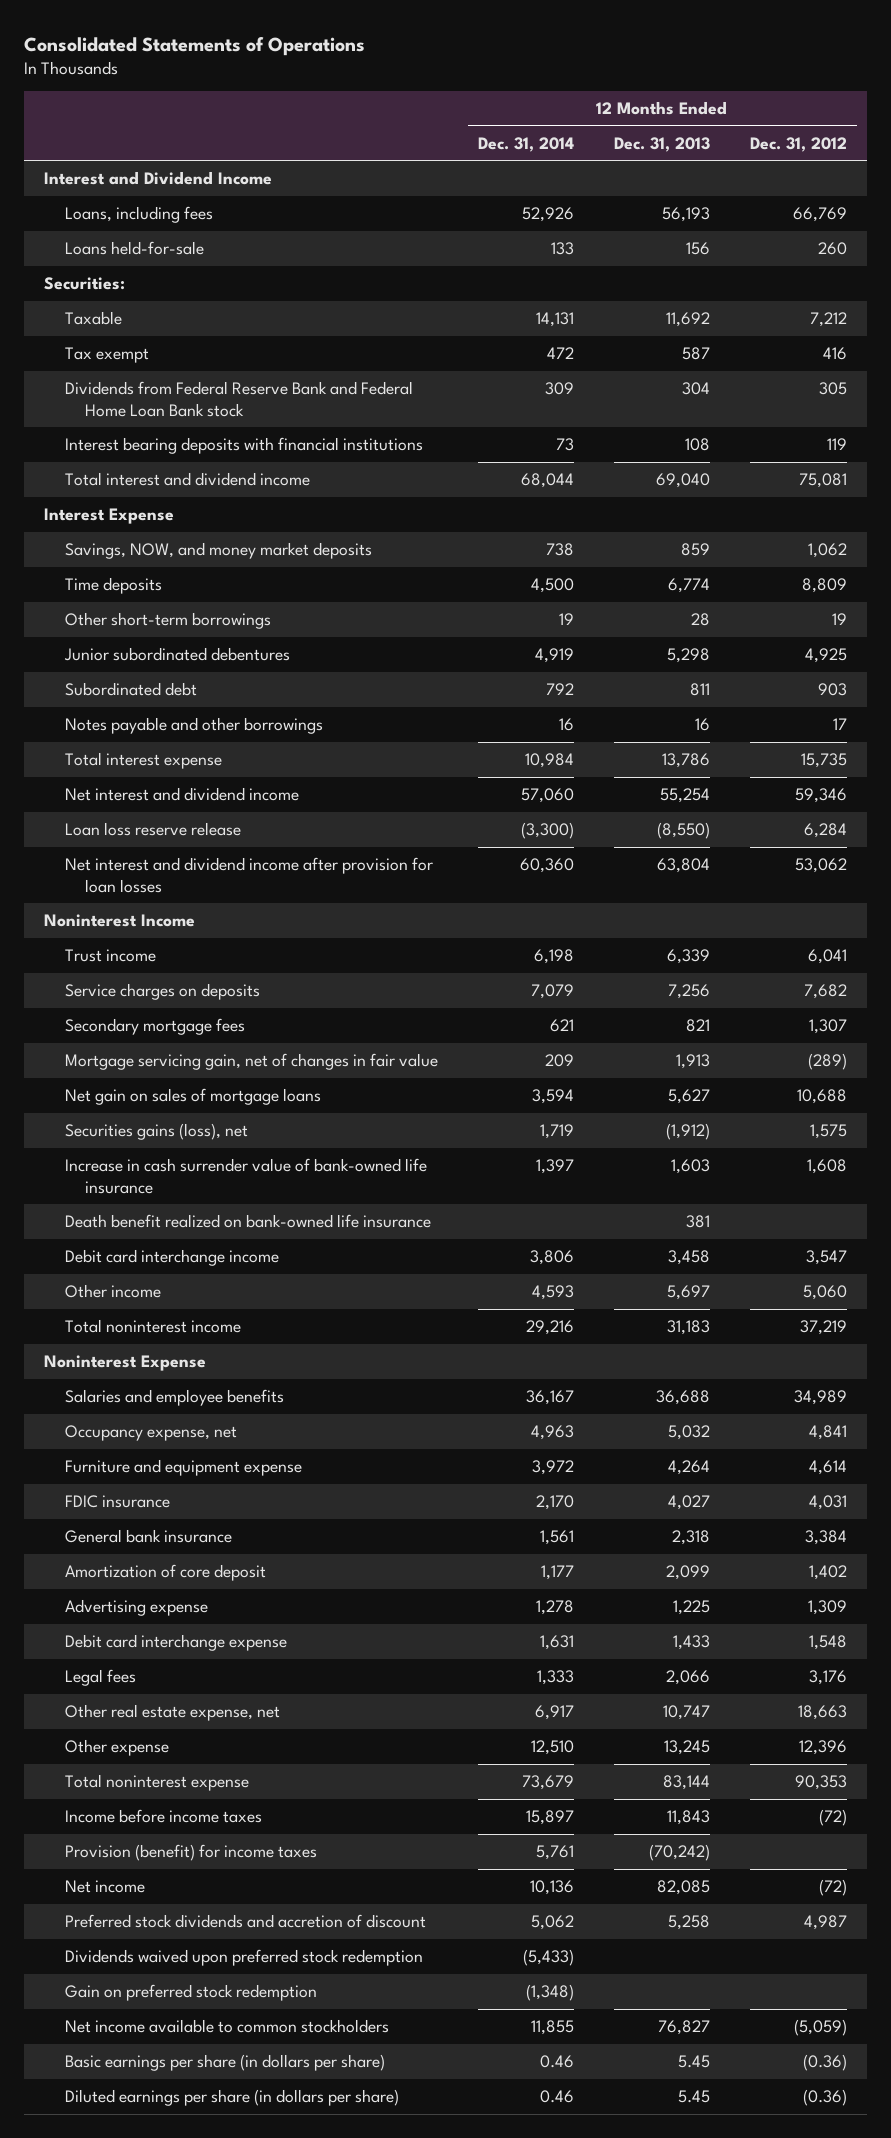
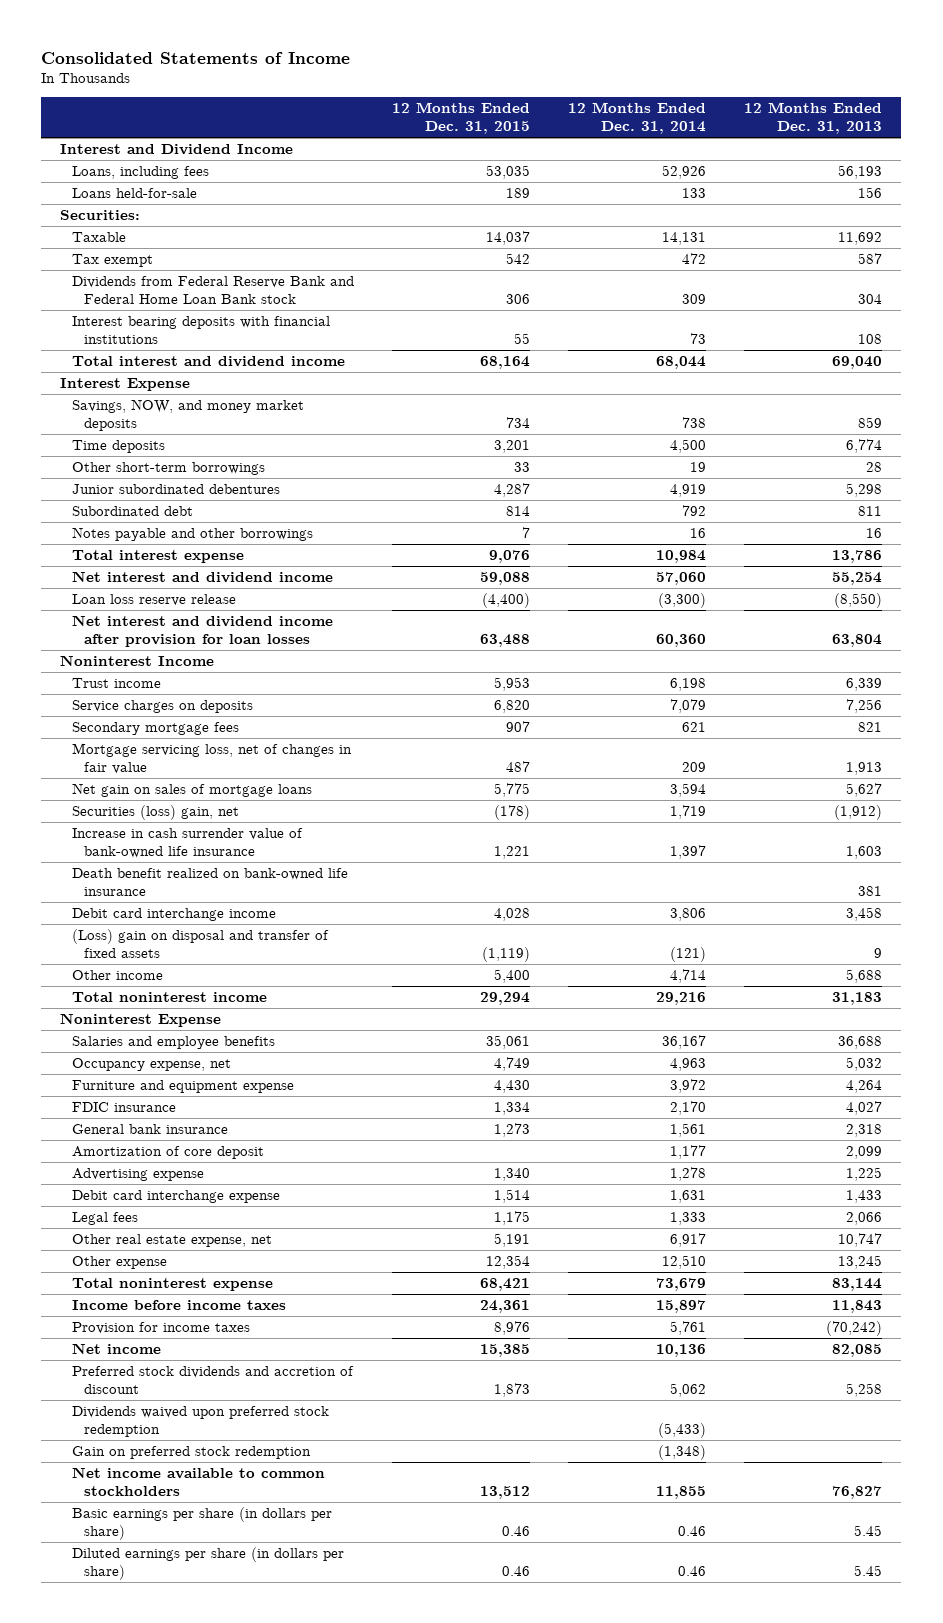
[23,36,365,56] Consolidated Statements of Operations -> [41,51,351,64] Consolidated Statements of Income
[749,136,847,152] Dec. 31, 2012 -> none
none -> [392,102,531,135] 12 Months Ended Dec. 31, 2015
[64,1052,438,1070] Mortgage servicing gain, net of changes in fair value -> [72,742,353,774] Mortgage servicing loss, net of changes in fair value
[64,1122,248,1140] Securities gains (loss), net -> [72,804,240,820] Securities (loss) gain, net
none -> [72,928,330,958] (Loss) gain on disposal and transfer of fixed assets
[531,1284,574,1300] 4,593 -> [670,968,707,983] 4,714
[666,1284,710,1300] 5,697 -> [846,968,883,983] 5,688
[64,1843,317,1861] Provision (benefit) for income taxes -> [72,1321,251,1334] Provision for income taxes

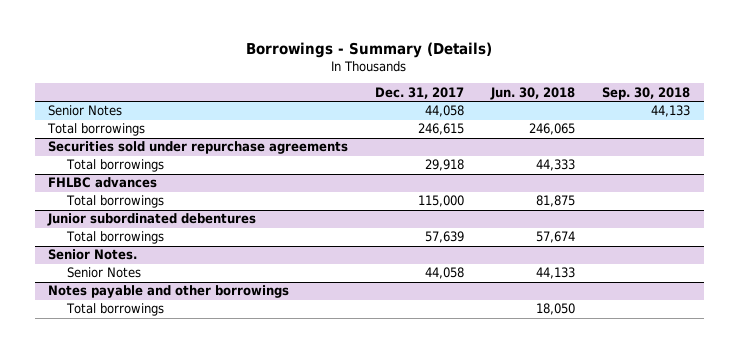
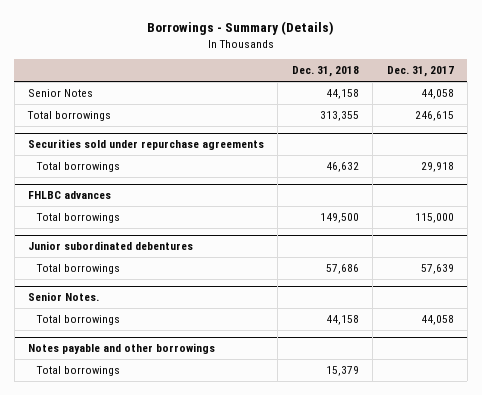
[490,86,576,100] Jun. 30, 2018 -> none
[602,86,691,100] Sep. 30, 2018 -> none
none -> [291,66,359,78] Dec. 31, 2018
[67,267,142,279] Senior Notes -> [36,314,121,325] Total borrowings

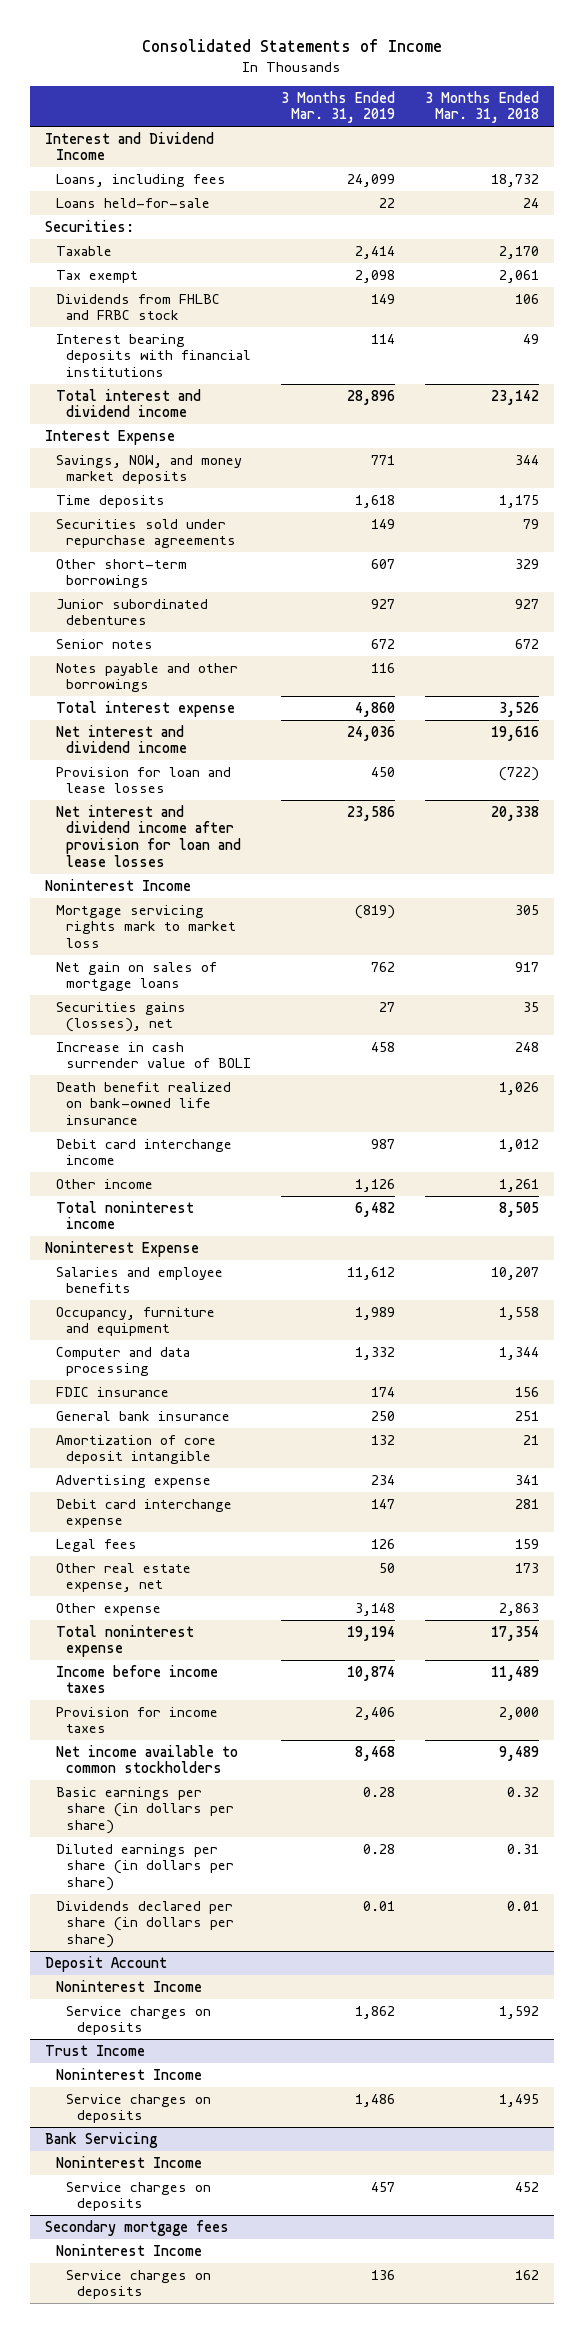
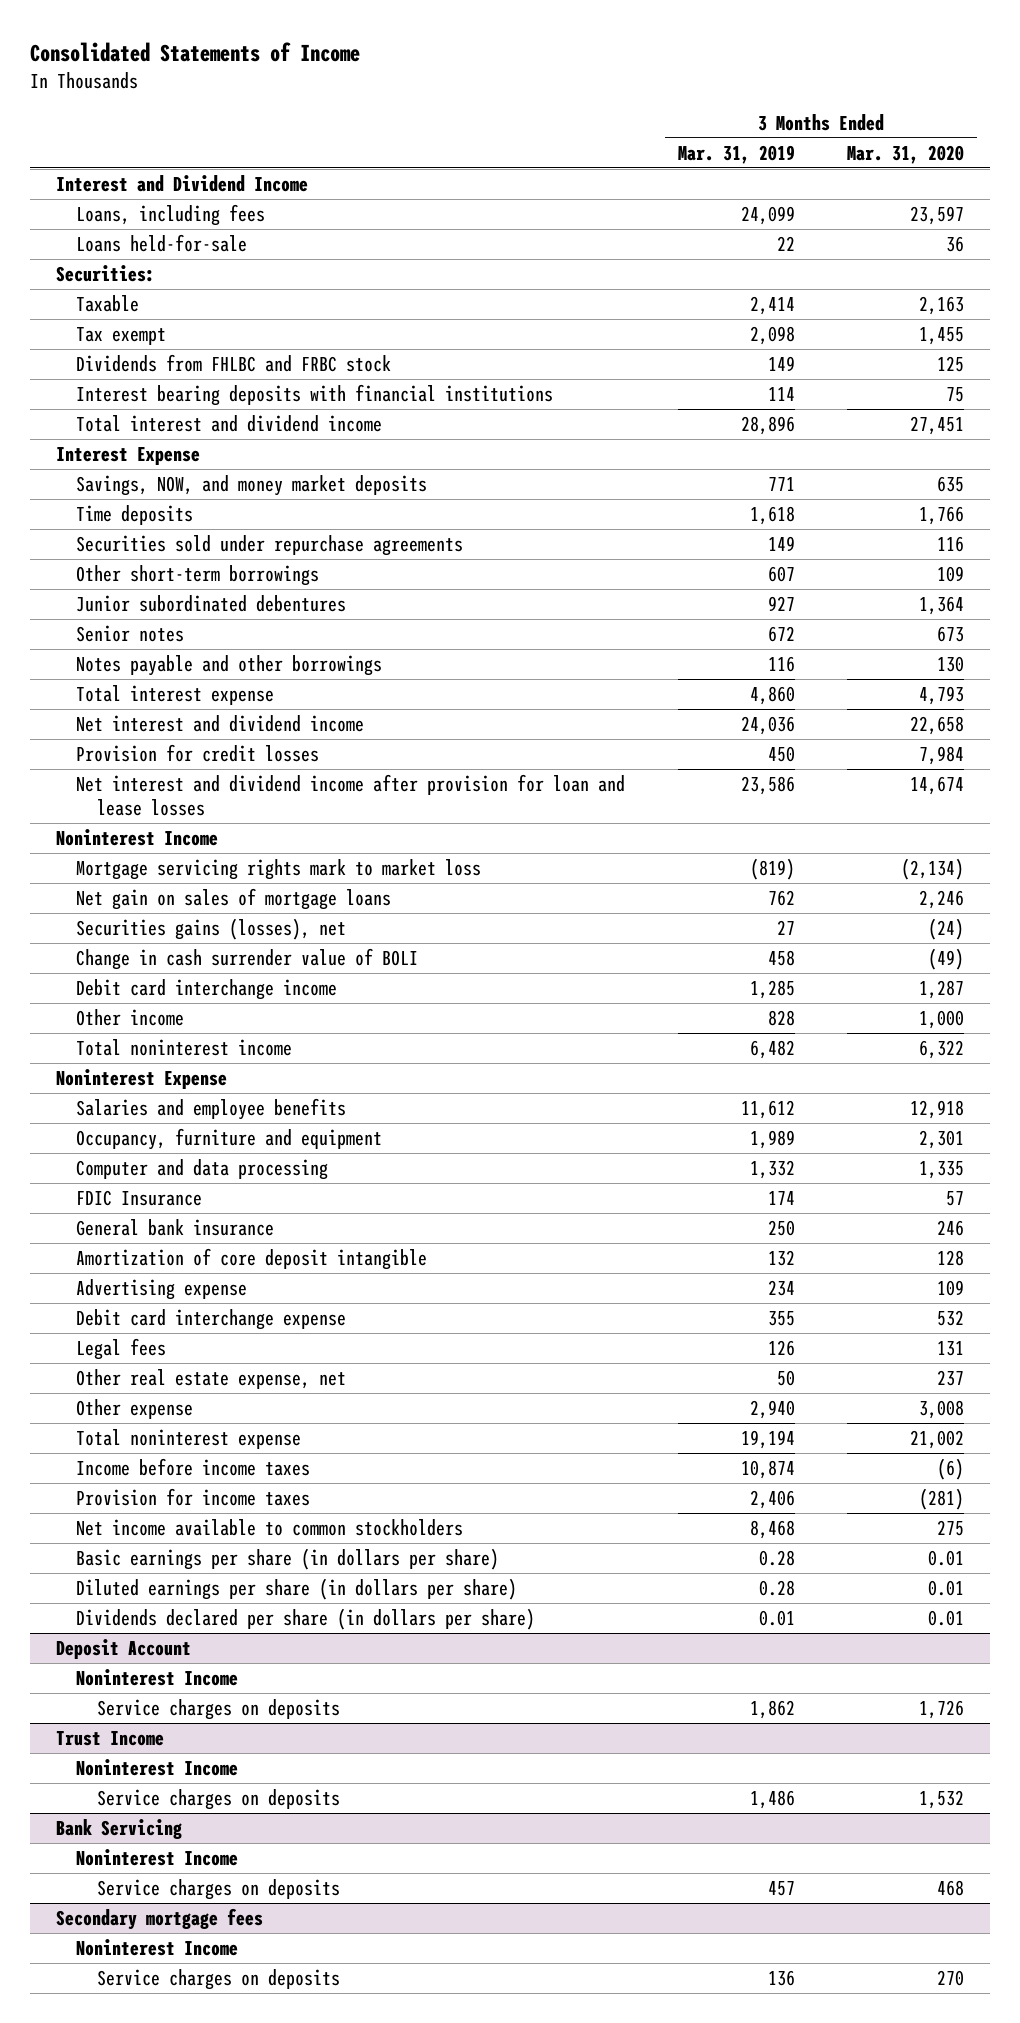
[425,90,540,124] 3 Months Ended Mar. 31, 2018 -> none
none -> [846,144,964,164] Mar. 31, 2020
[55,766,231,794] Provision for loan and lease losses -> none
none -> [76,743,320,762] Provision for credit losses
[55,1081,231,1126] Death benefit realized on bank-owned life insurance -> none
[55,1041,252,1069] Increase in cash surrender value of BOLI -> [76,947,419,970] Change in cash surrender value of BOLI
[371,1138,396,1149] 987 -> [749,979,795,999] 1,285
[355,1178,396,1192] 1,126 -> [767,1009,795,1026] 828
[55,1386,169,1397] FDIC insurance -> [76,1189,203,1206] FDIC Insurance
[371,1498,396,1509] 147 -> [767,1310,795,1326] 355
[355,1602,396,1616] 3,148 -> [749,1399,795,1419] 2,940

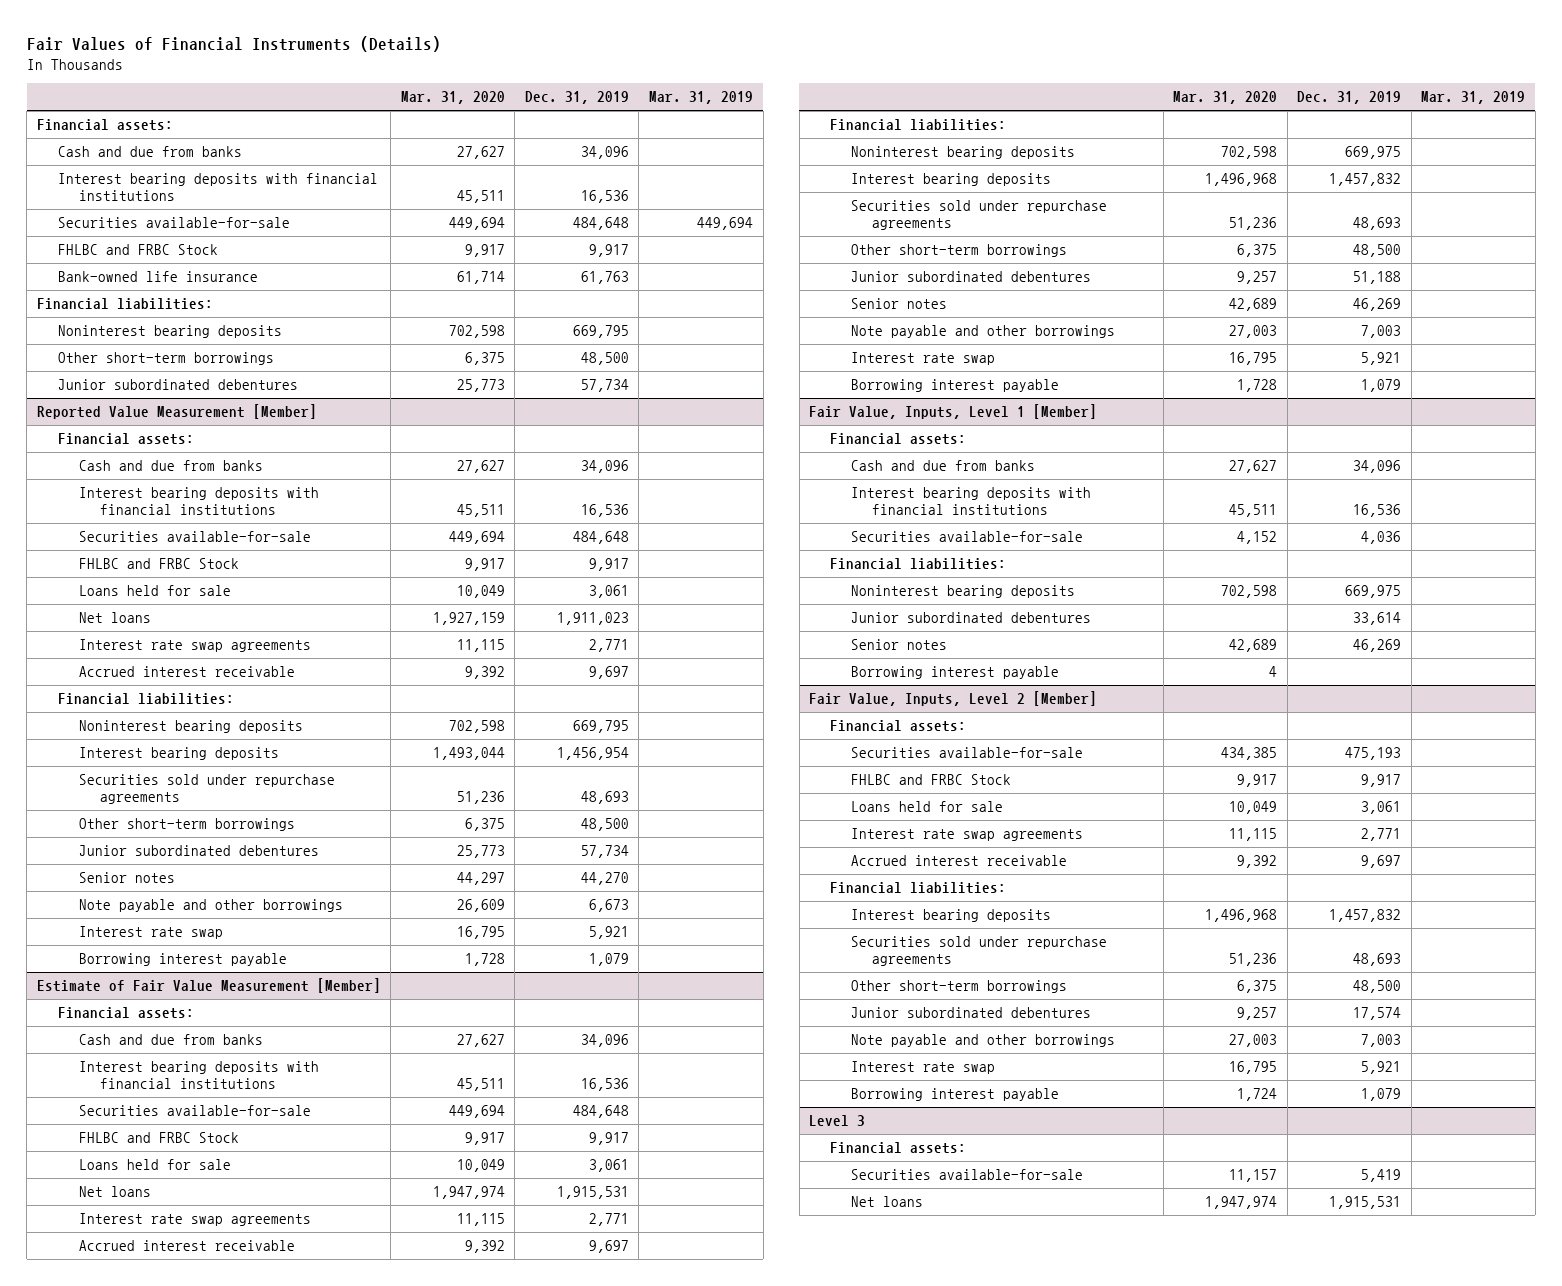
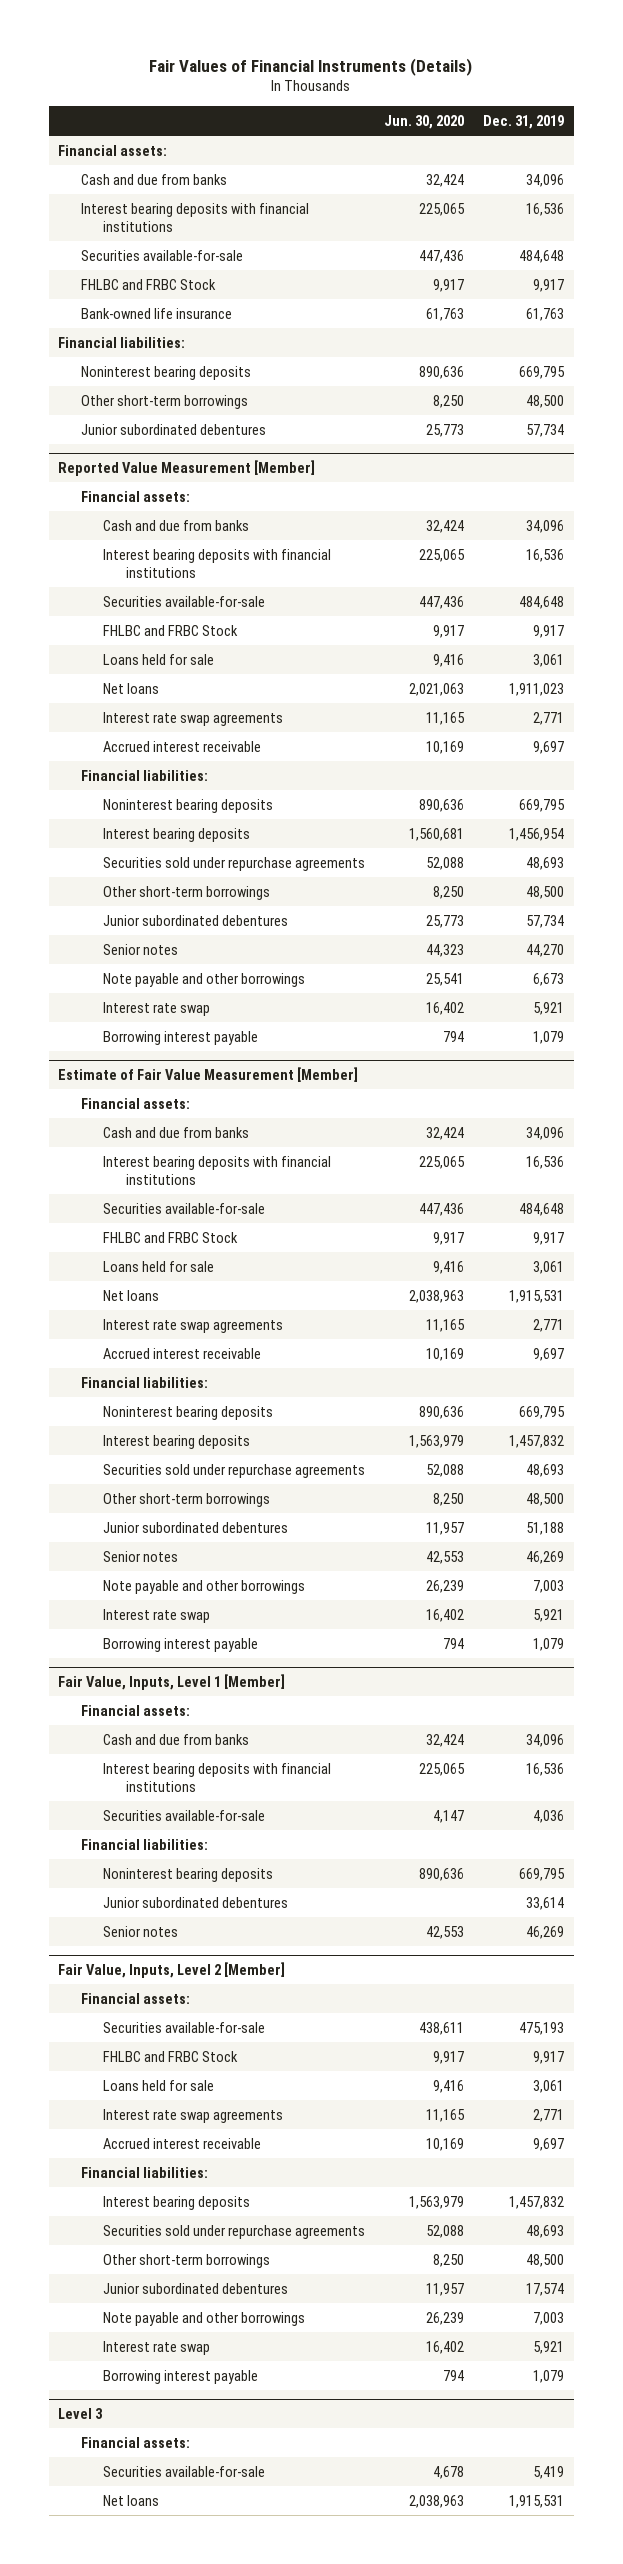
[400,91,505,105] Mar. 31, 2020 -> none
[649,91,754,105] Mar. 31, 2019 -> none
none -> [384,114,465,129] Jun. 30, 2020
[1345,146,1402,160] 669,975 -> [519,1405,566,1419] 669,795
[1345,585,1402,599] 669,975 -> [519,1867,566,1881] 669,795
[850,666,1059,680] Borrowing interest payable -> none

